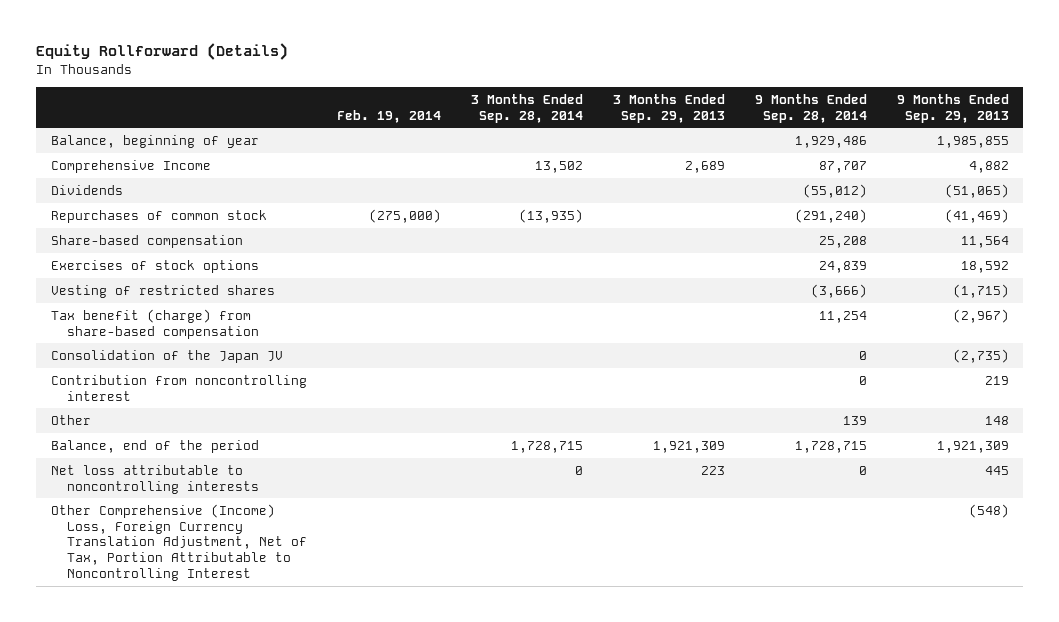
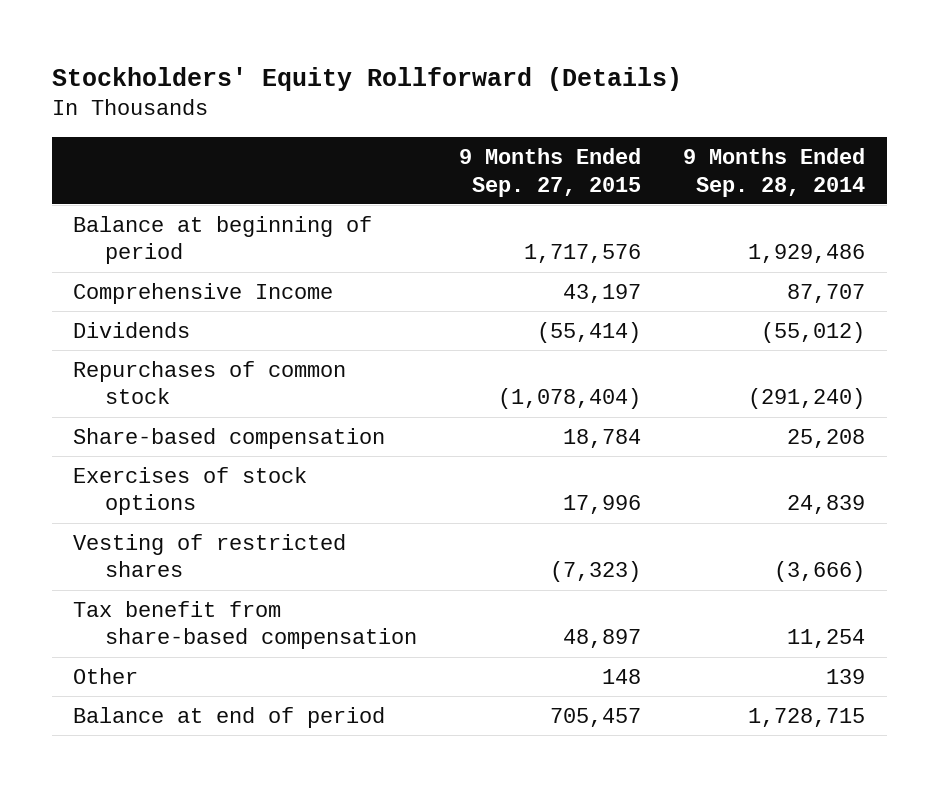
[35,43,288,61] Equity Rollforward (Details) -> [51,66,682,91] Stockholders' Equity Rollforward (Details)
[337,109,442,123] Feb. 19, 2014 -> none
[470,93,583,123] 3 Months Ended Sep. 28, 2014 -> none
[612,93,725,123] 3 Months Ended Sep. 29, 2013 -> none
[896,93,1009,123] 9 Months Ended Sep. 29, 2013 -> none
none -> [459,148,642,197] 9 Months Ended Sep. 27, 2015
[50,134,259,148] Balance, beginning of year -> [73,215,373,265] Balance at beginning of period
[50,349,283,363] Consolidation of the Japan JV -> none
[50,374,307,401] Contribution from noncontrolling interest -> none
[50,308,260,339] Tax benefit (charge) from share-based compensation -> [73,600,417,650] Tax benefit from share-based compensation
[50,464,260,494] Net loss attributable to noncontrolling interests -> none
[50,503,308,581] Other Comprehensive (Income) Loss, Foreign Currency Translation Adjustment, Net of Tax, Portion Attributable to Noncontrolling Interest -> none
[50,439,259,453] Balance, end of the period -> [73,706,386,728] Balance at end of period

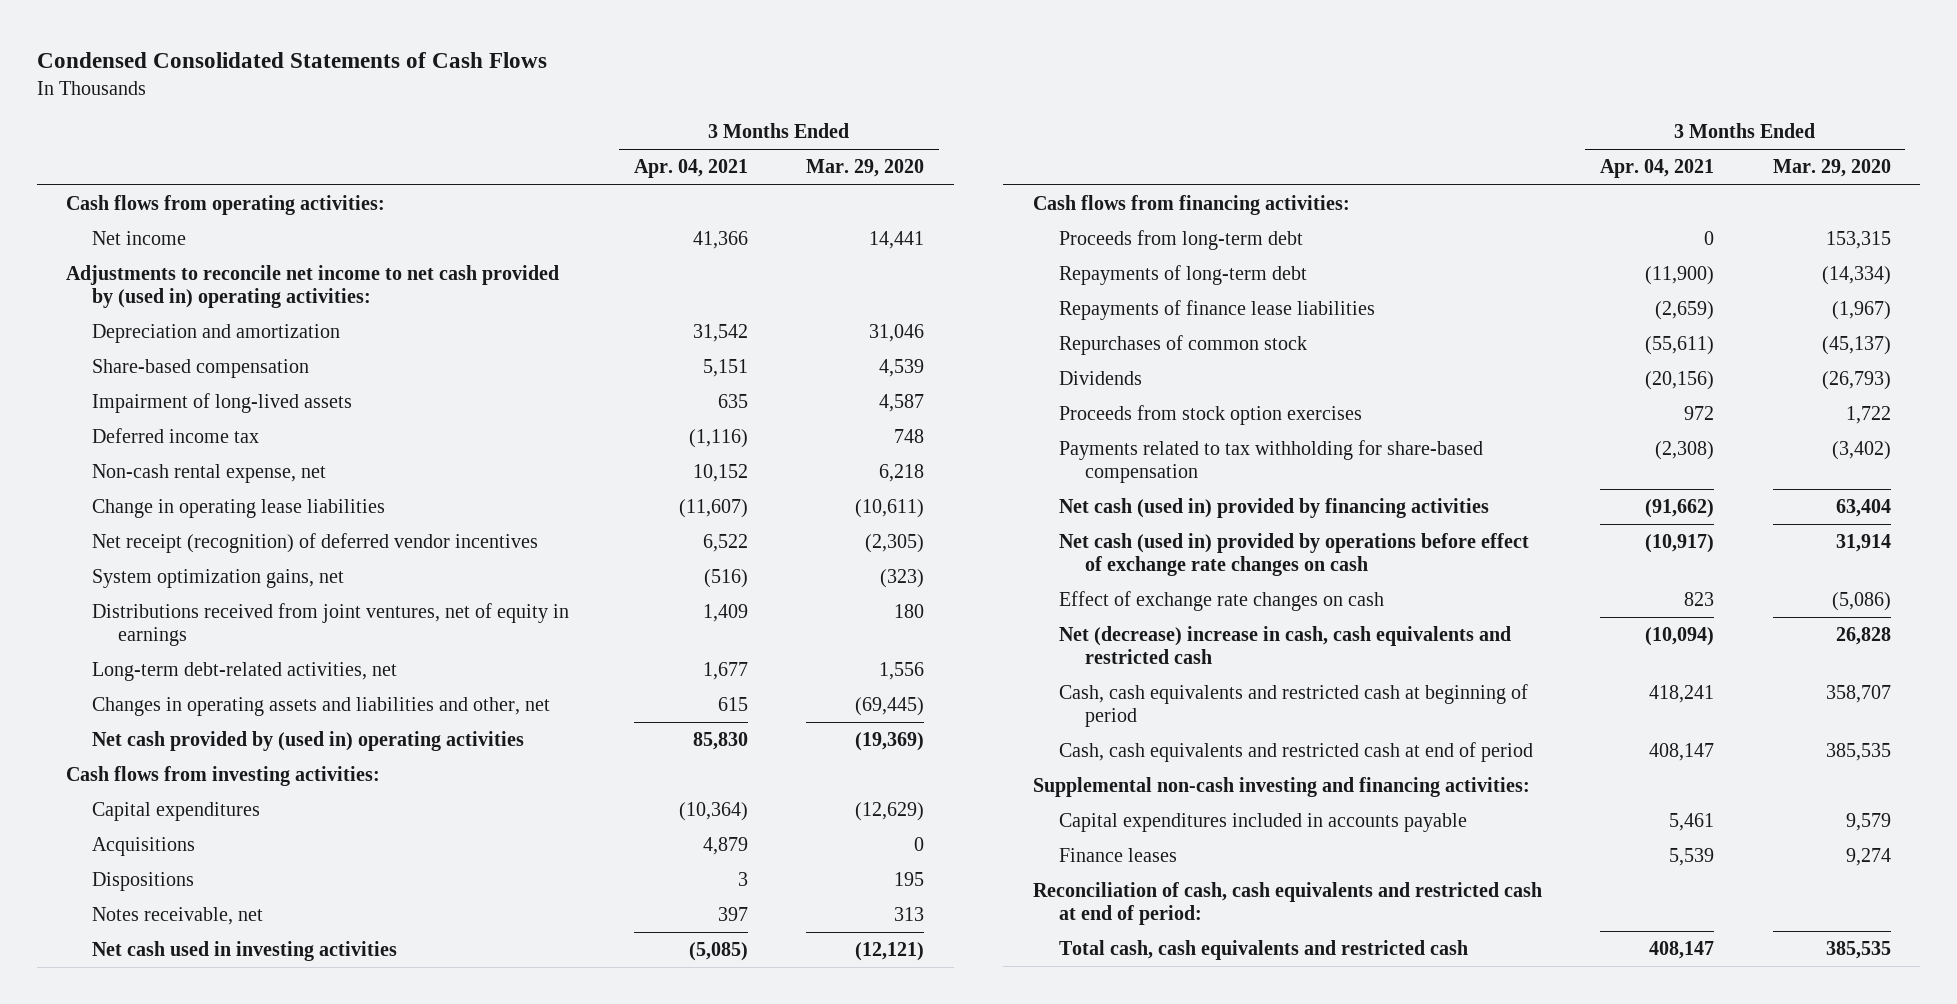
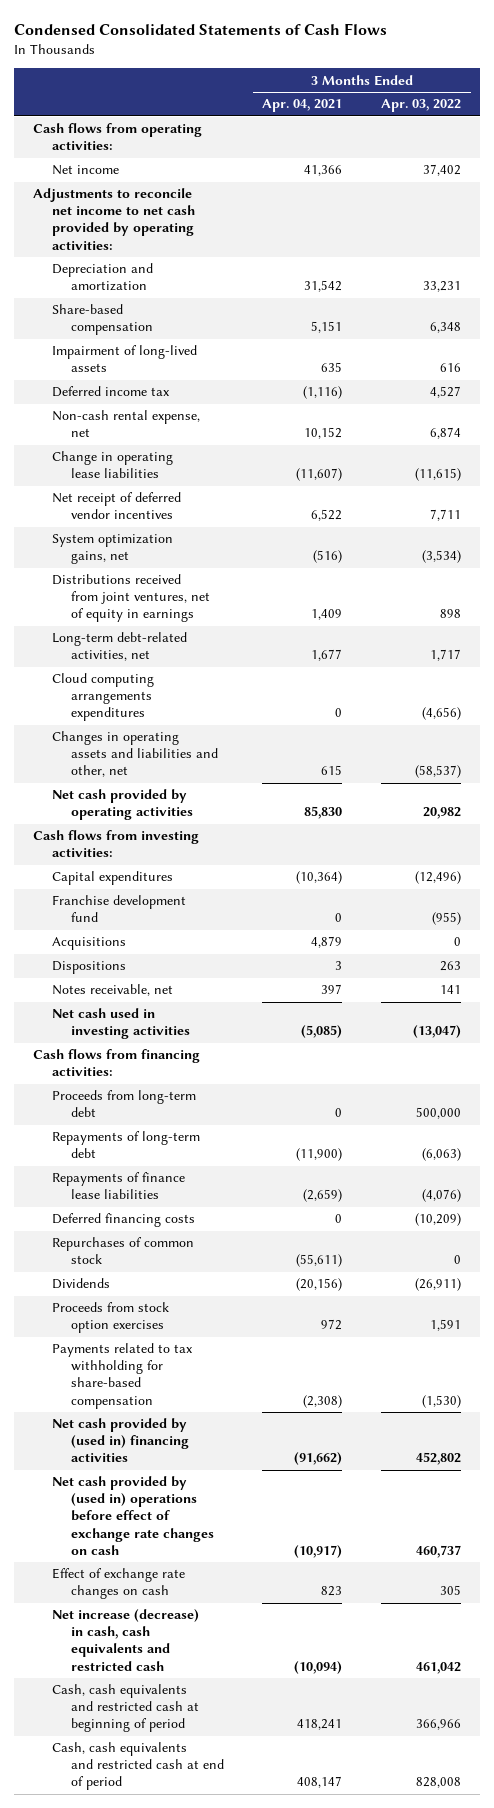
[806,159,925,178] Mar. 29, 2020 -> none
none -> [380,99,461,113] Apr. 03, 2022
[66,264,560,309] Adjustments to reconcile net income to net cash provided by (used in) operating activities: -> [32,188,195,250] Adjustments to reconcile net income to net cash provided by operating activities:
[92,532,539,553] Net receipt (recognition) of deferred vendor incentives -> [51,492,181,520] Net receipt of deferred vendor incentives
none -> [51,673,154,722] Cloud computing arrangements expenditures
[92,730,525,751] Net cash provided by (used in) operating activities -> [51,789,193,821] Net cash provided by operating activities
none -> [51,895,186,923] Franchise development fund
none -> [51,1213,195,1228] Deferred financing costs
[1058,497,1489,518] Net cash (used in) provided by financing activities -> [51,1418,189,1463] Net cash provided by (used in) financing activities
[1058,532,1529,577] Net cash (used in) provided by operations before effect of exchange rate changes on cash -> [51,1476,214,1555] Net cash provided by (used in) operations before effect of exchange rate changes on cash
[1058,625,1511,665] Net (decrease) increase in cash, cash equivalents and restricted cash -> [51,1609,199,1671] Net increase (decrease) in cash, cash equivalents and restricted cash
[1032,776,1530,797] Supplemental non-cash investing and financing activities: -> none
[1058,812,1467,832] Capital expenditures included in accounts payable -> none
[1058,847,1177,862] Finance leases -> none
[1032,881,1542,926] Reconciliation of cash, cash equivalents and restricted cash at end of period: -> none
[1058,939,1468,960] Total cash, cash equivalents and restricted cash -> none

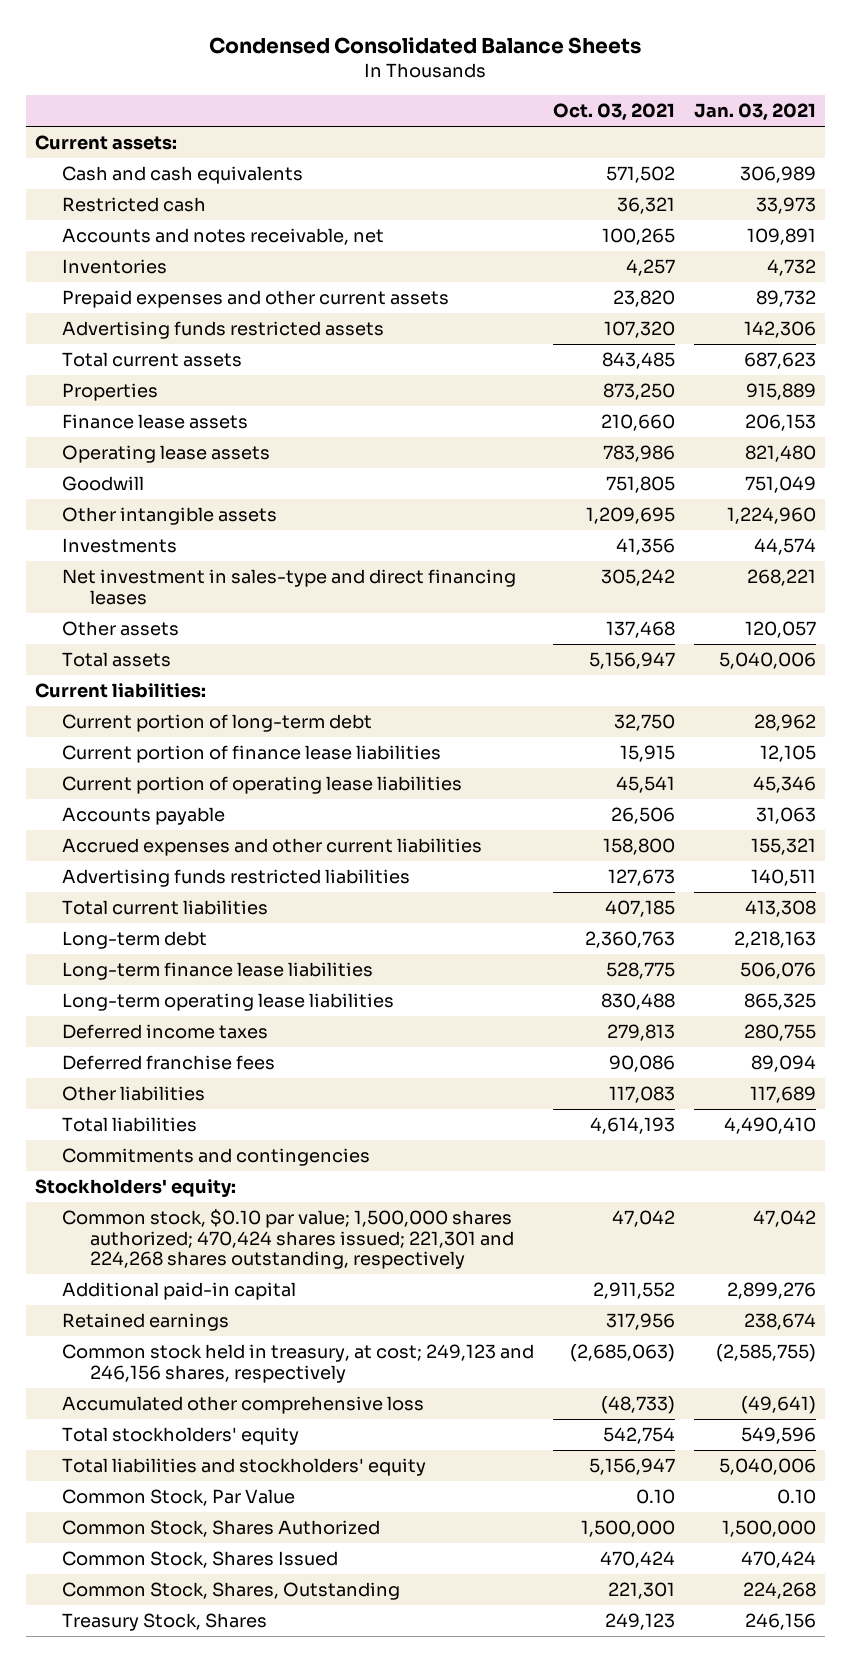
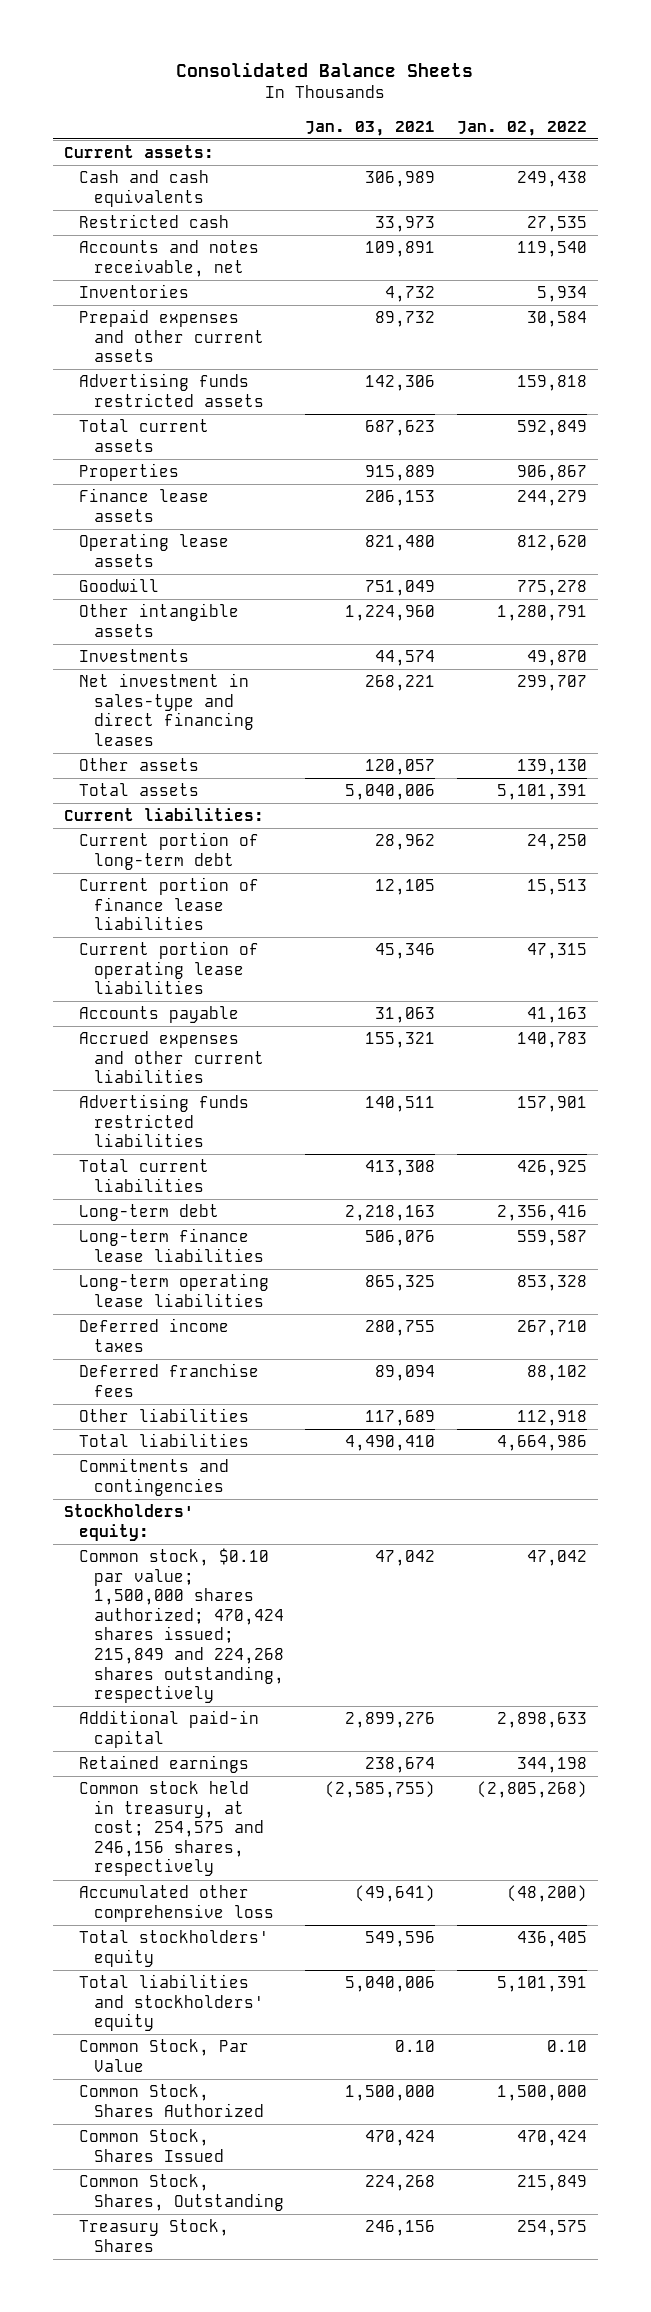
[209,37,642,55] Condensed Consolidated Balance Sheets -> [176,62,474,78] Consolidated Balance Sheets
[553,103,676,122] Oct. 03, 2021 -> none
none -> [456,120,587,136] Jan. 02, 2022
[62,1208,514,1270] Common stock, $0.10 par value; 1,500,000 shares authorized; 470,424 shares issued; 221,301 and 224,268 shares outstanding, respectively -> [78,1548,284,1704] Common stock, $0.10 par value; 1,500,000 shares authorized; 470,424 shares issued; 215,849 and 224,268 shares outstanding, respectively
[62,1343,535,1383] Common stock held in treasury, at cost; 249,123 and 246,156 shares, respectively -> [78,1781,264,1877] Common stock held in treasury, at cost; 254,575 and 246,156 shares, respectively

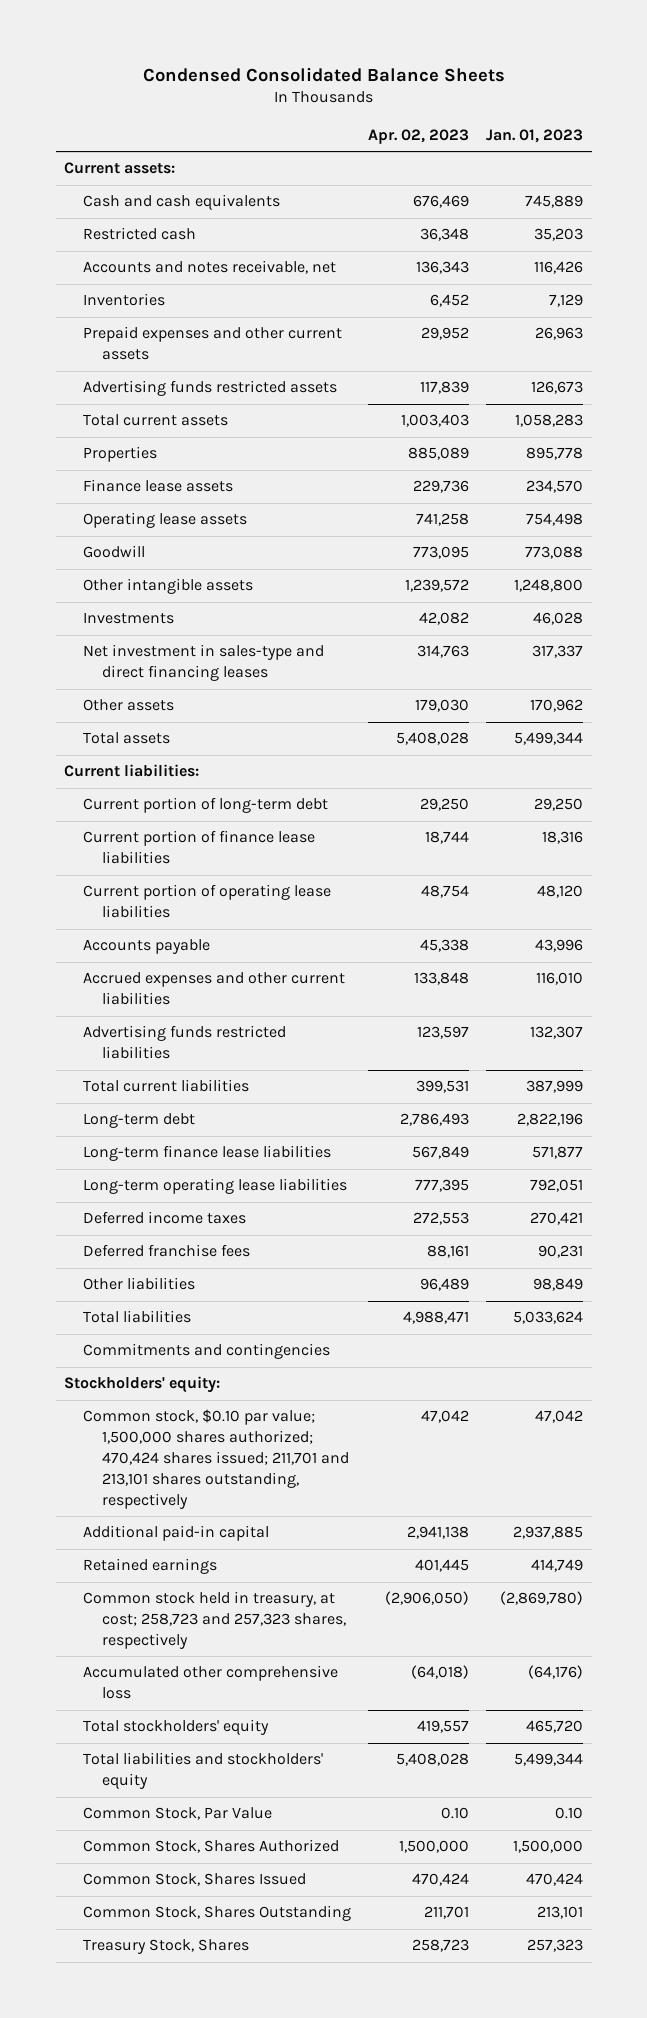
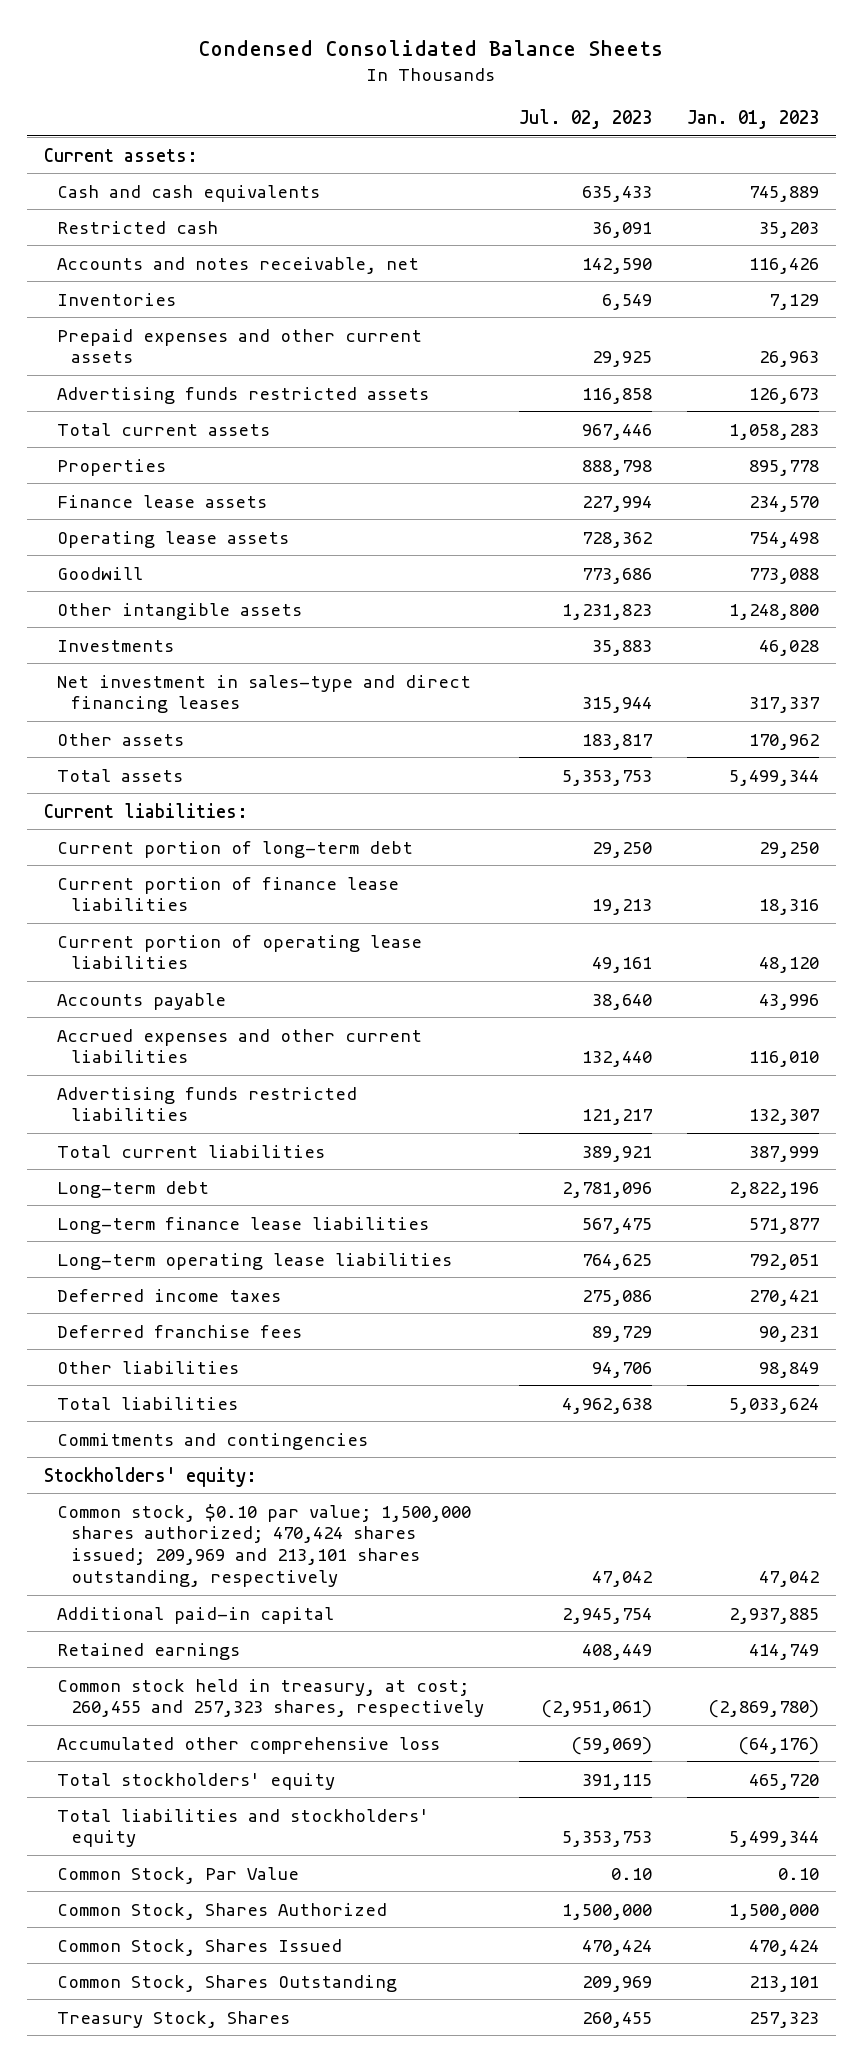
[368,129,470,145] Apr. 02, 2023 -> none
none -> [518,109,652,130] Jul. 02, 2023
[83,1409,350,1509] Common stock, $0.10 par value; 1,500,000 shares authorized; 470,424 shares issued; 211,701 and 213,101 shares outstanding, respectively -> [57,1503,472,1588] Common stock, $0.10 par value; 1,500,000 shares authorized; 470,424 shares issued; 209,969 and 213,101 shares outstanding, respectively
[83,1591,347,1650] Common stock held in treasury, at cost; 258,723 and 257,323 shares, respectively -> [57,1678,484,1718] Common stock held in treasury, at cost; 260,455 and 257,323 shares, respectively

